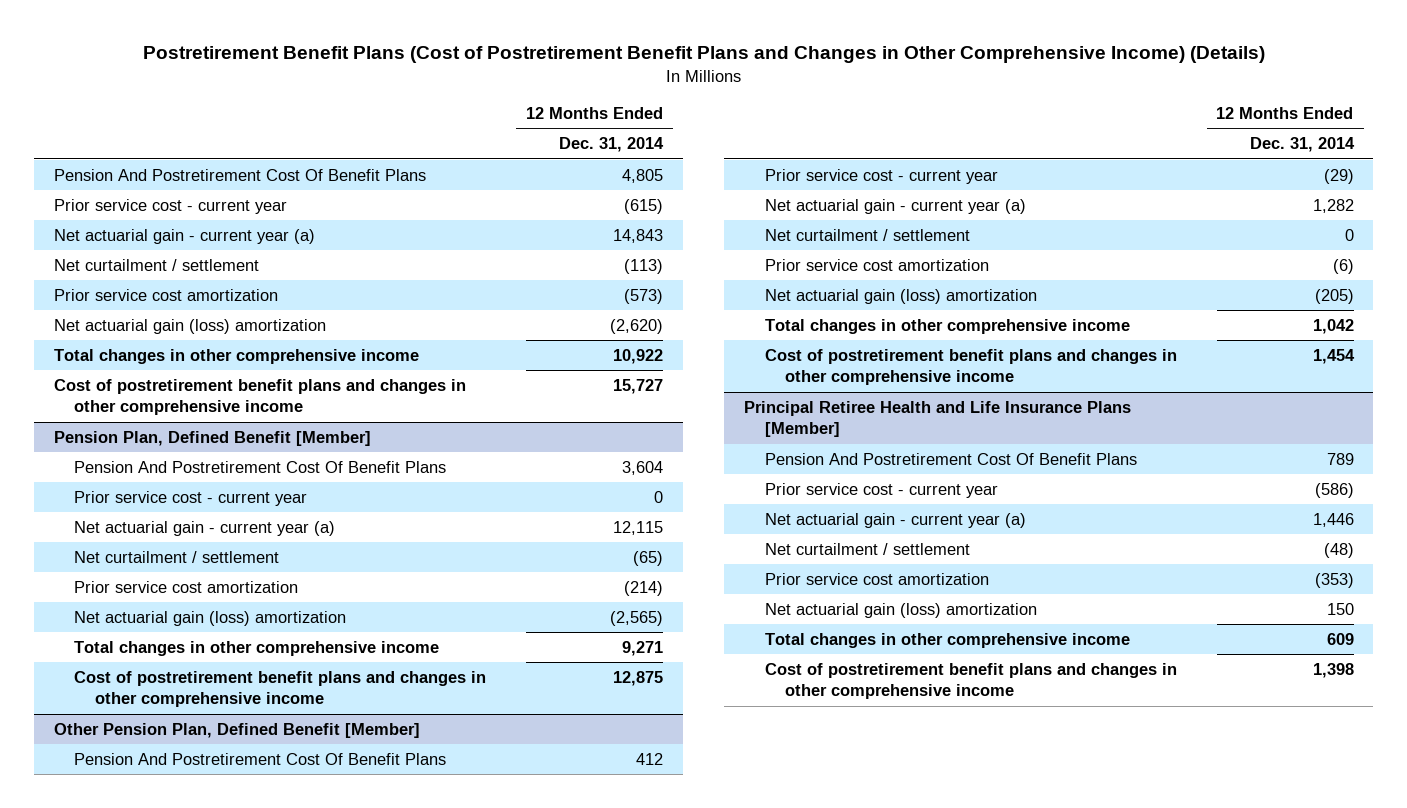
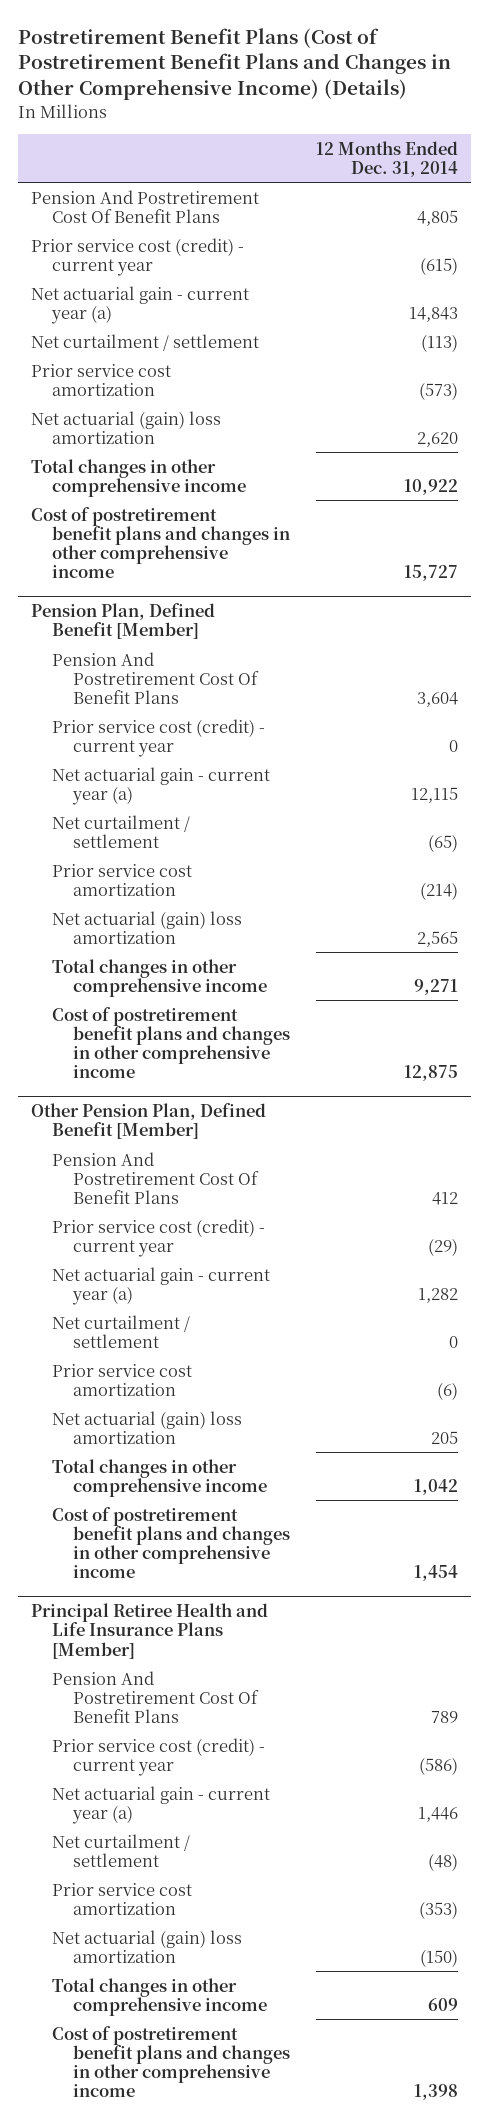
[53,198,287,214] Prior service cost - current year -> [30,237,244,276] Prior service cost (credit) - current year
[53,318,326,334] Net actuarial gain (loss) amortization -> [30,410,221,444] Net actuarial (gain) loss amortization
[610,318,664,334] (2,620) -> [417,431,459,447] 2,620
[74,490,308,506] Prior service cost - current year -> [51,718,265,757] Prior service cost (credit) - current year
[74,610,347,626] Net actuarial gain (loss) amortization -> [51,910,242,944] Net actuarial (gain) loss amortization
[610,610,664,626] (2,565) -> [417,930,459,947] 2,565
[764,168,998,184] Prior service cost - current year -> [51,1218,265,1257] Prior service cost (credit) - current year
[764,288,1037,304] Net actuarial gain (loss) amortization -> [51,1410,242,1444] Net actuarial (gain) loss amortization
[1314,288,1354,304] (205) -> [431,1430,459,1444] 205
[764,482,998,498] Prior service cost - current year -> [51,1737,265,1776] Prior service cost (credit) - current year
[764,602,1037,618] Net actuarial gain (loss) amortization -> [51,1929,242,1963] Net actuarial (gain) loss amortization
[1326,602,1354,615] 150 -> [420,1948,459,1967] (150)

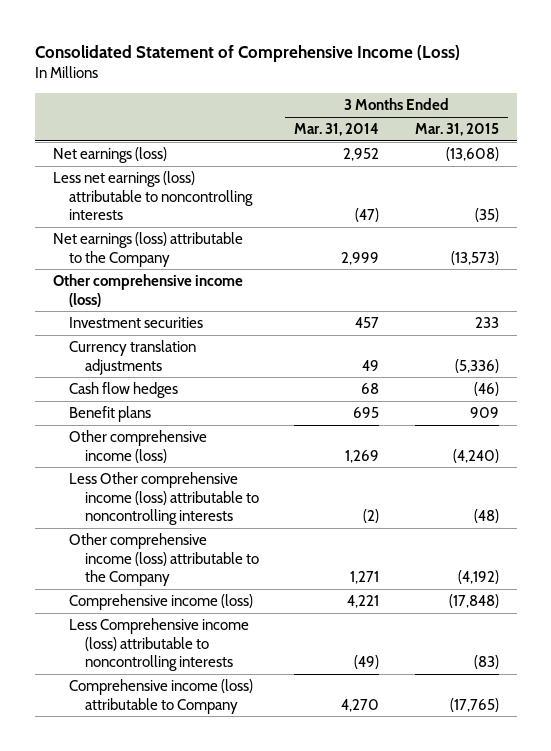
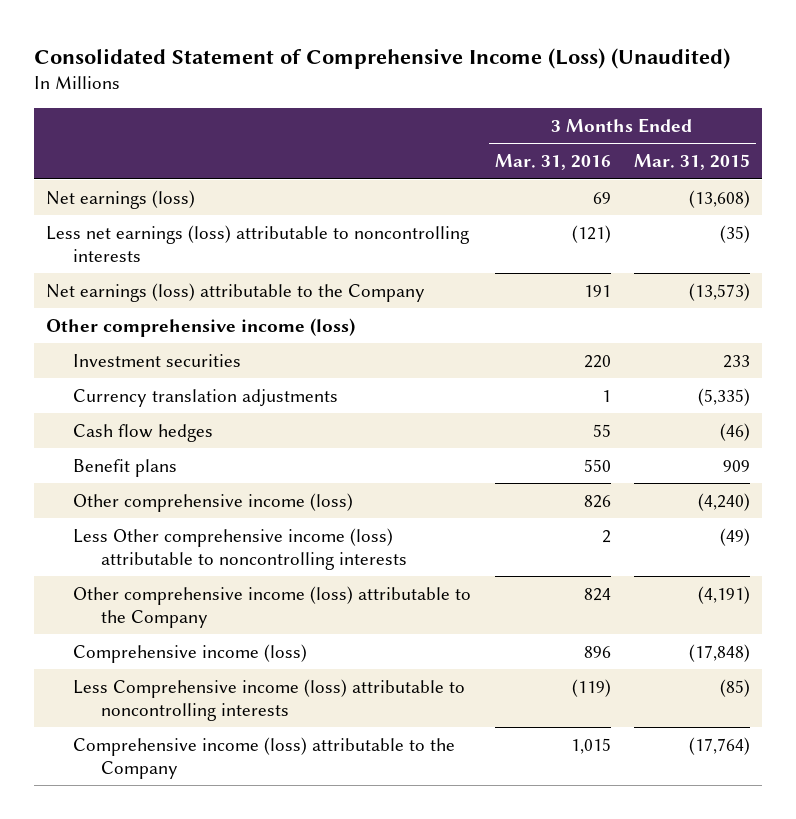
[34,44,460,62] Consolidated Statement of Comprehensive Income (Loss) -> [34,47,731,69] Consolidated Statement of Comprehensive Income (Loss) (Unaudited)
[294,123,380,137] Mar. 31, 2014 -> none
none -> [494,154,611,171] Mar. 31, 2016
[454,358,499,373] (5,336) -> [698,387,751,406] (5,335)
[473,509,499,524] (48) -> [720,527,751,546] (49)
[457,570,499,585] (4,192) -> [698,585,751,604] (4,191)
[473,655,499,670] (83) -> [720,678,751,697] (85)
[68,679,253,714] Comprehensive income (loss) attributable to Company -> [73,736,456,779] Comprehensive income (loss) attributable to the Company
[449,697,499,712] (17,765) -> [689,736,751,755] (17,764)

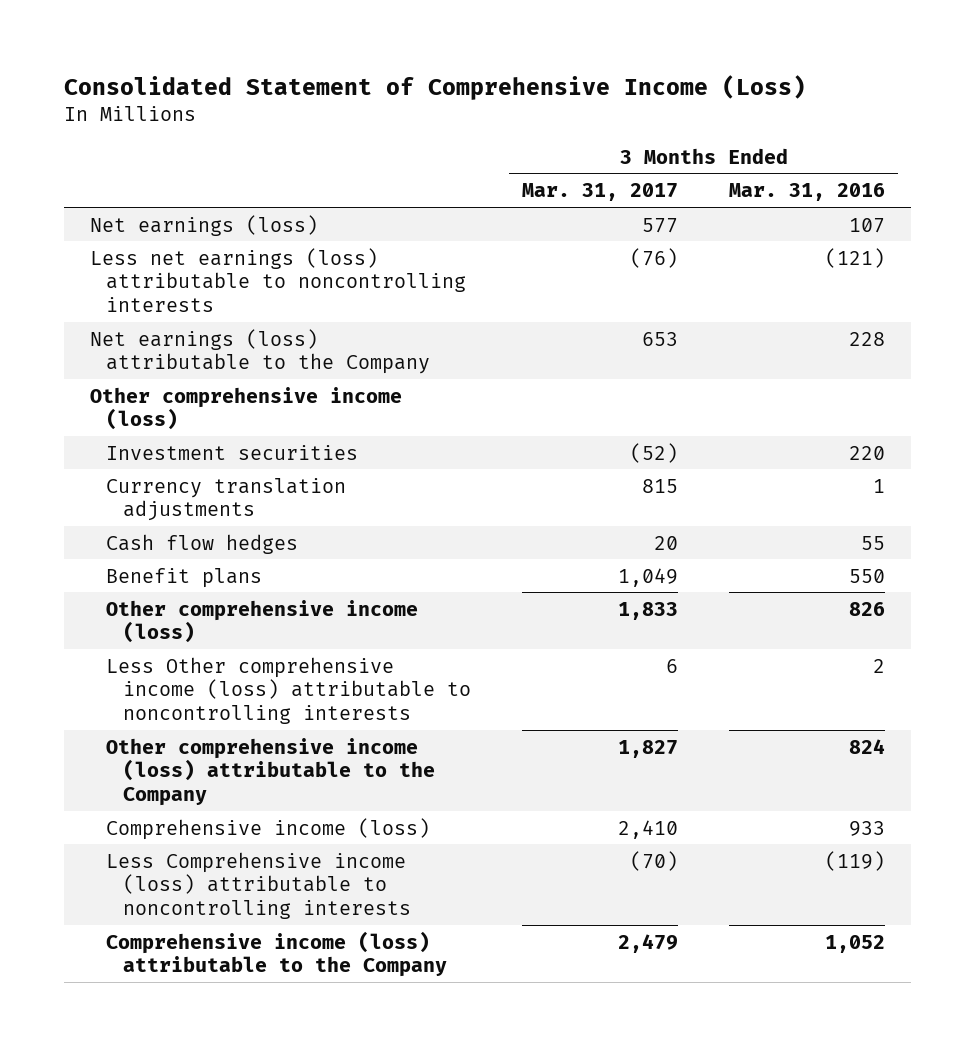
[34,47,731,69] Consolidated Statement of Comprehensive Income (Loss) (Unaudited) -> [64,74,807,100] Consolidated Statement of Comprehensive Income (Loss)
[634,154,751,171] Mar. 31, 2015 -> none
none -> [522,183,679,202] Mar. 31, 2017
[592,191,611,204] 69 -> [849,217,886,233] 107
[583,284,611,297] 191 -> [849,331,886,346] 228
[583,645,611,658] 896 -> [849,820,886,836] 933
[570,737,611,754] 1,015 -> [825,934,886,953] 1,052

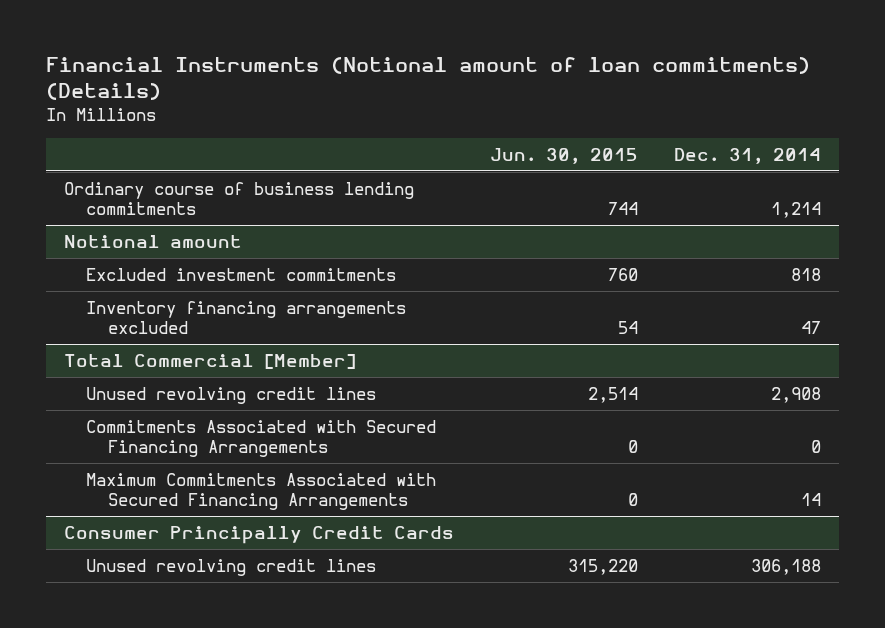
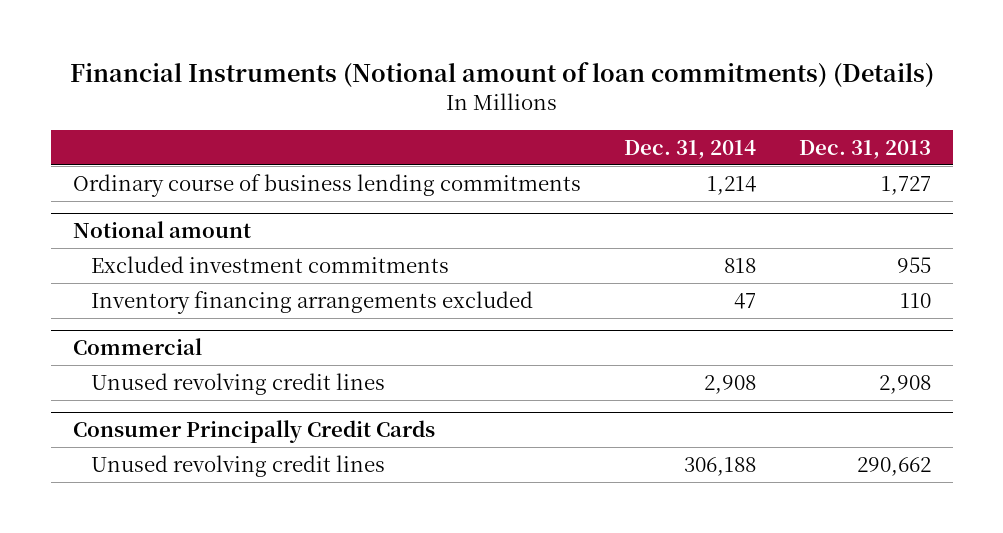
[490,147,639,164] Jun. 30, 2015 -> none
none -> [798,139,931,159] Dec. 31, 2013
[63,353,356,369] Total Commercial [Member] -> [72,338,202,356] Commercial
[86,419,437,457] Commitments Associated with Secured Financing Arrangements -> none
[86,472,437,510] Maximum Commitments Associated with Secured Financing Arrangements -> none

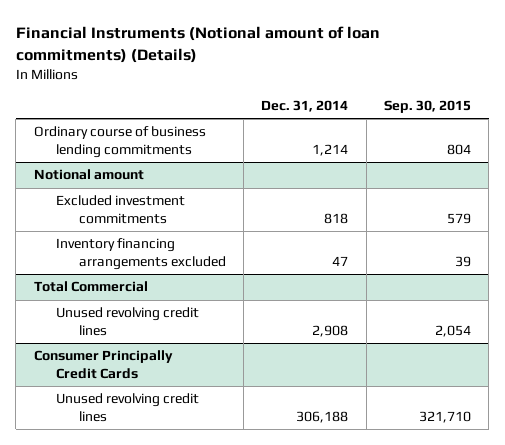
[798,139,931,159] Dec. 31, 2013 -> none
none -> [384,100,472,114] Sep. 30, 2015
[72,338,202,356] Commercial -> [33,281,148,293] Total Commercial

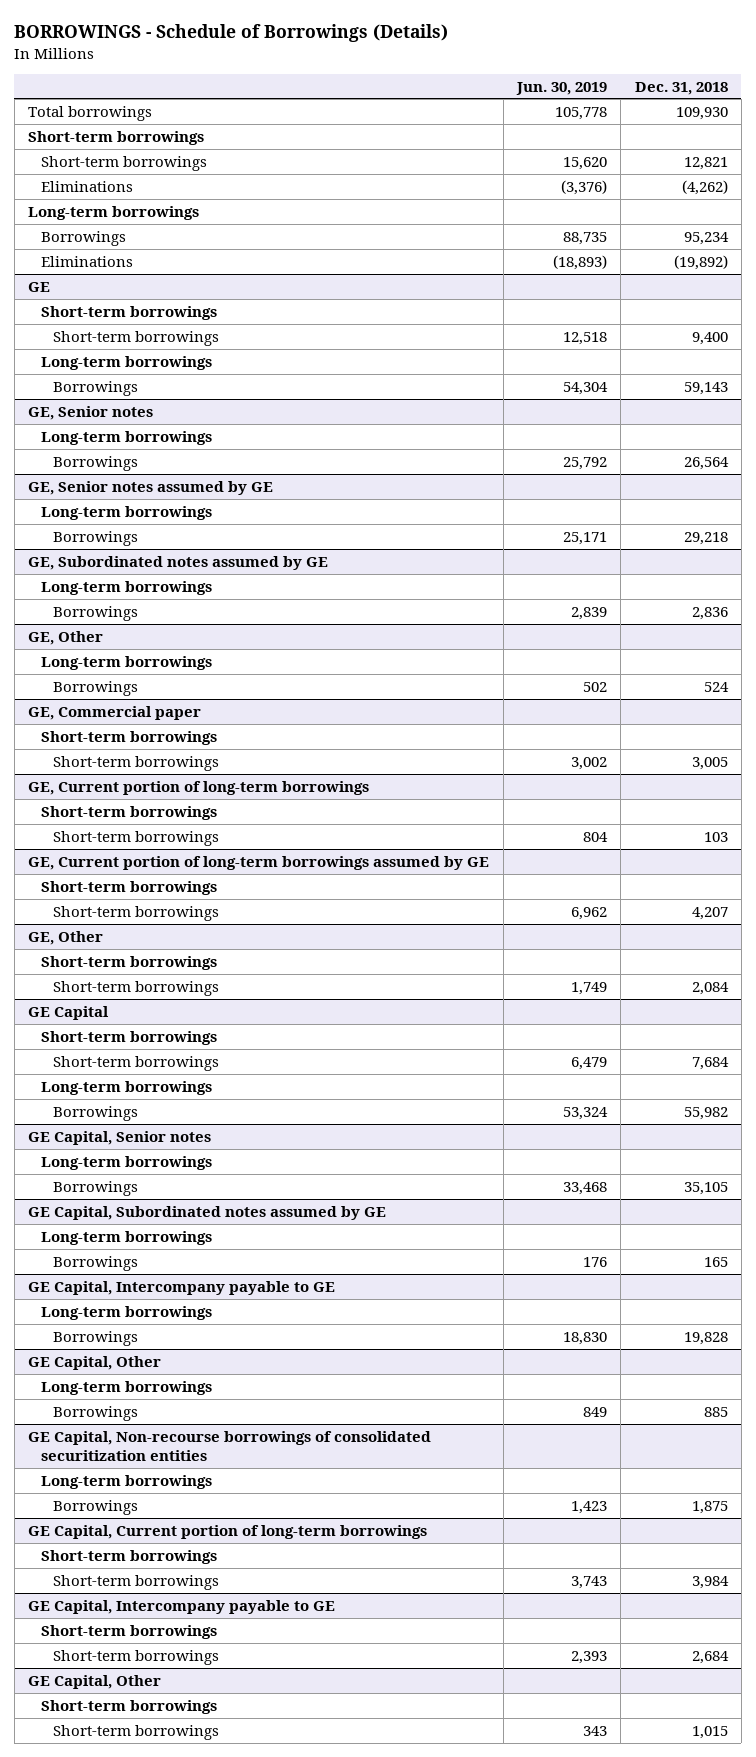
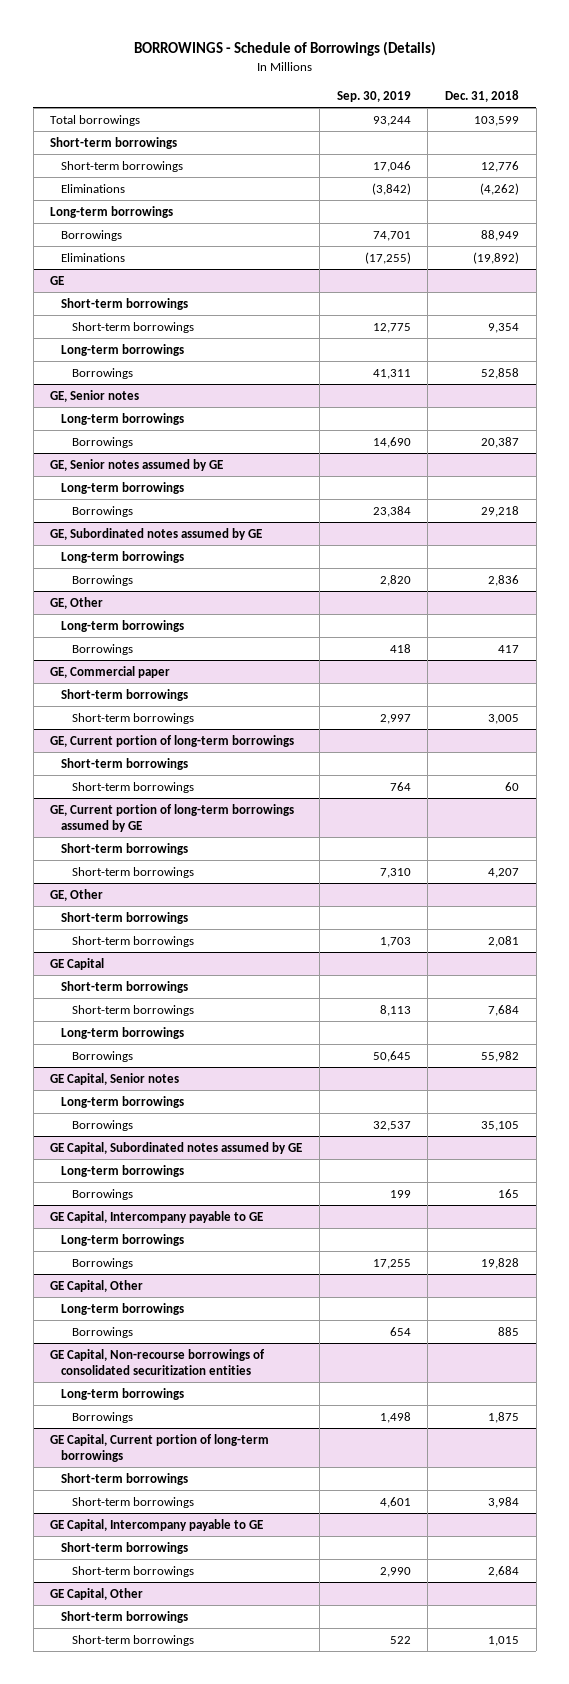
[515,81,607,95] Jun. 30, 2019 -> none
none -> [336,90,411,102] Sep. 30, 2019
[675,106,728,120] 109,930 -> [474,115,520,126] 103,599
[683,156,728,170] 12,821 -> [481,160,520,172] 12,776
[683,231,729,245] 95,234 -> [481,229,520,241] 88,949
[691,331,728,345] 9,400 -> [488,322,520,333] 9,354
[683,381,728,395] 59,143 -> [481,367,520,379] 52,858
[683,456,729,470] 26,564 -> [481,436,520,448] 20,387
[703,681,729,692] 524 -> [498,644,520,653] 417
[703,831,728,842] 103 -> [505,781,520,791] 60
[691,981,729,995] 2,084 -> [488,935,520,947] 2,081

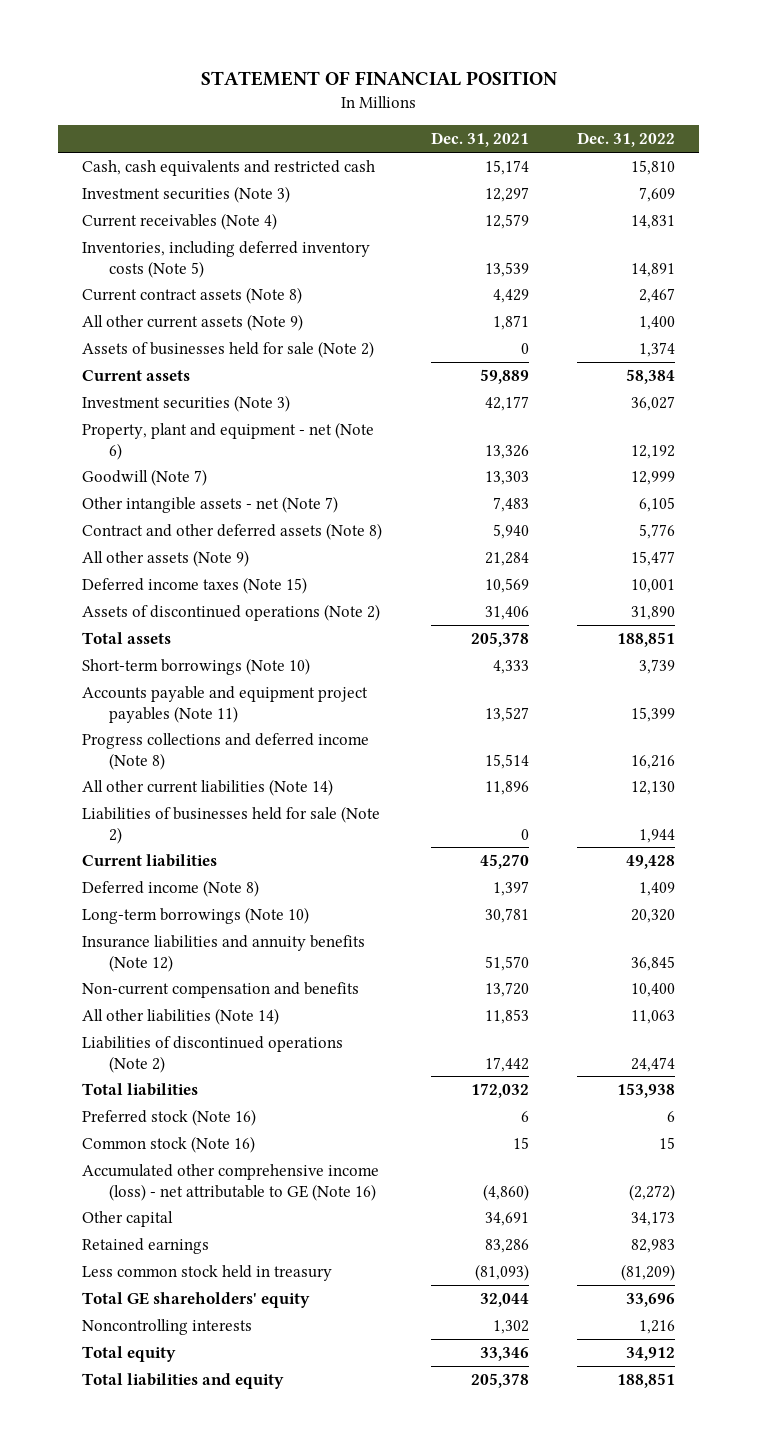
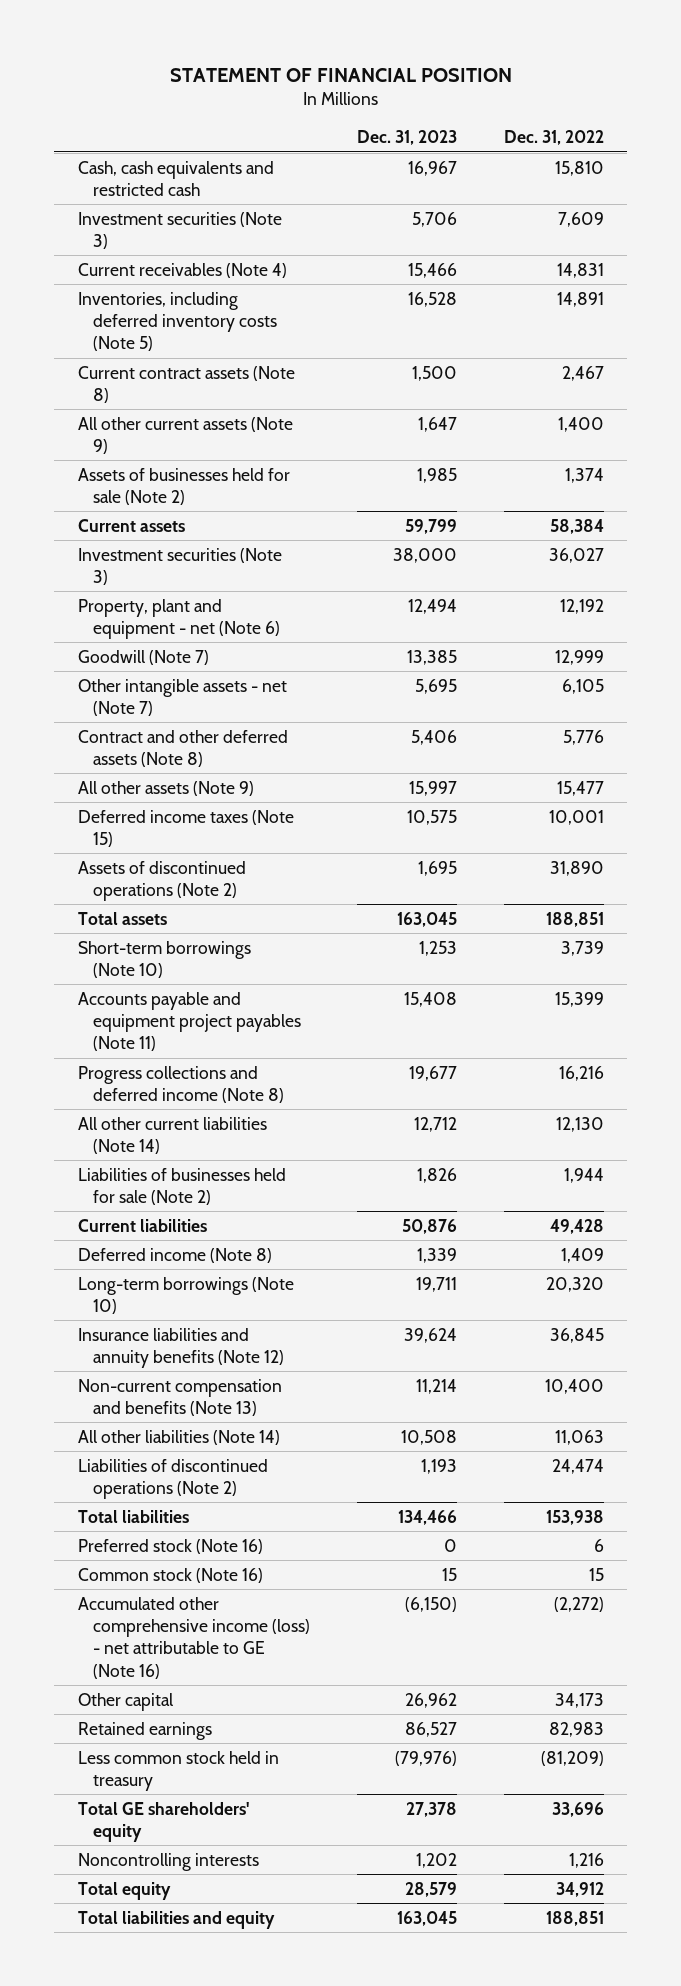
[430,132,529,148] Dec. 31, 2021 -> none
none -> [356,130,457,146] Dec. 31, 2023
[82,981,360,998] Non-current compensation and benefits -> [77,1378,282,1416] Non-current compensation and benefits (Note 13)

